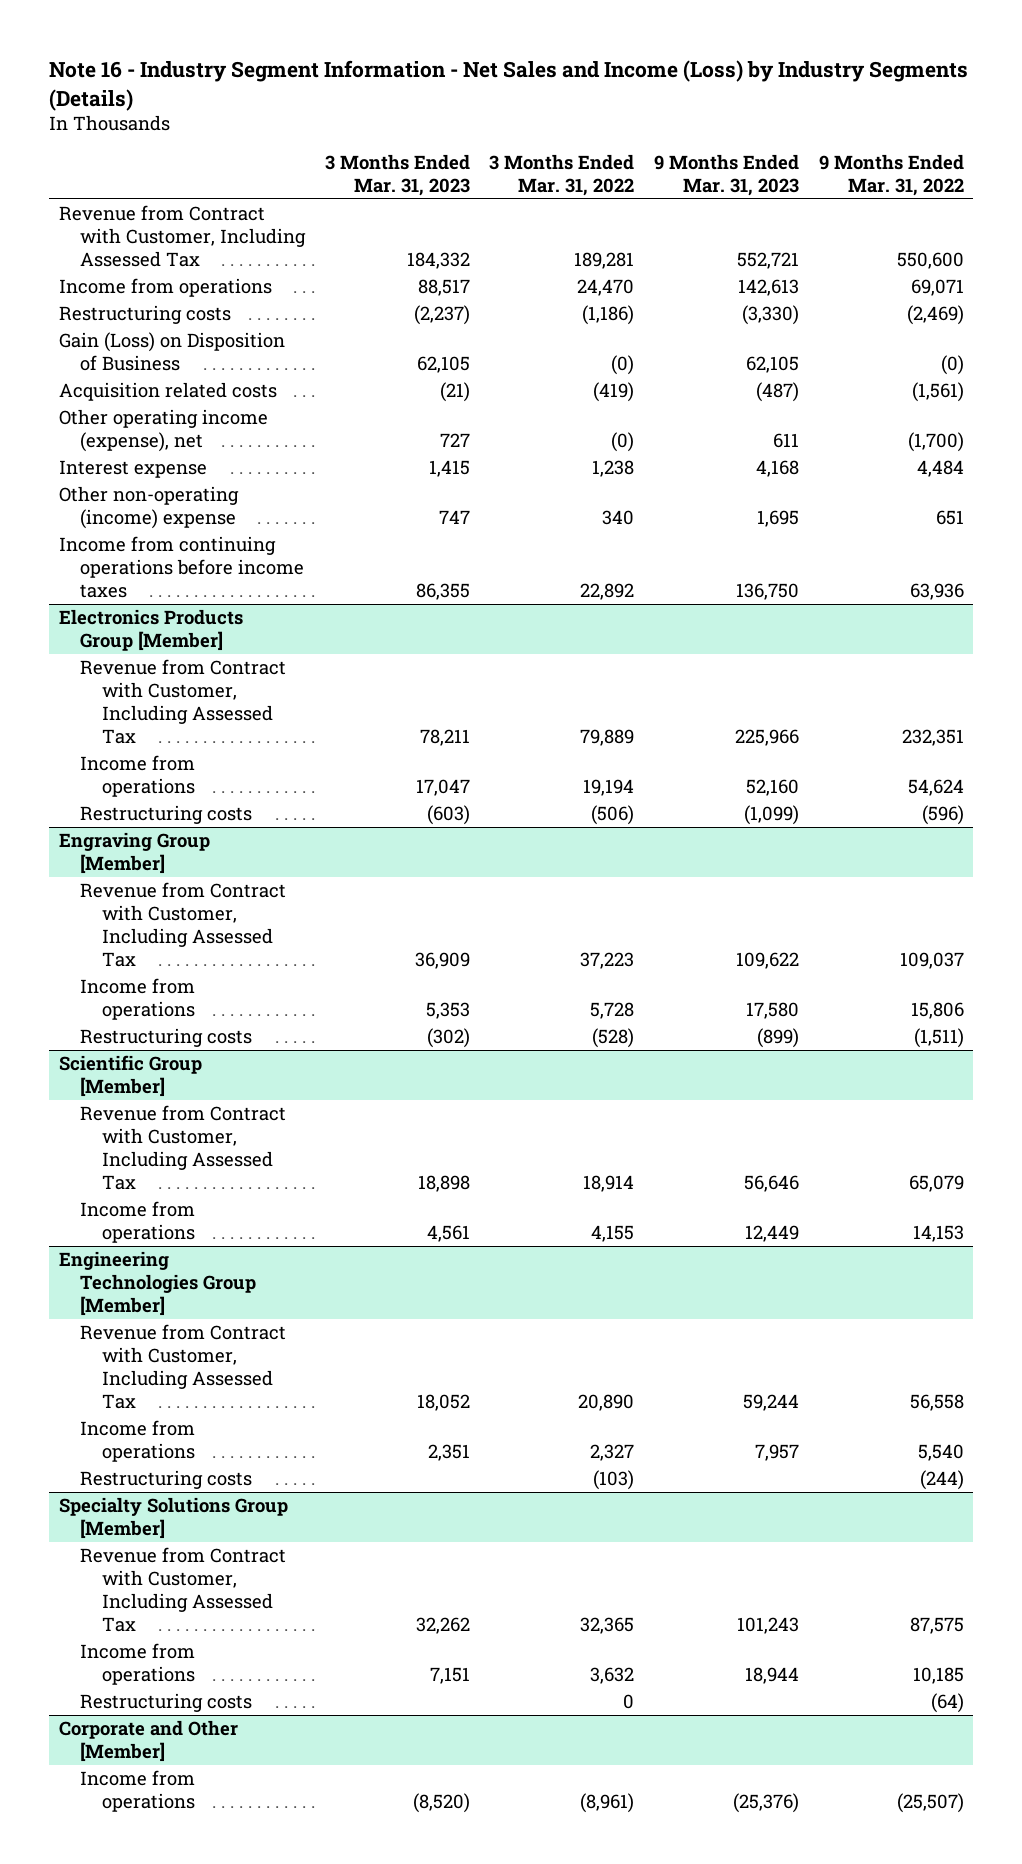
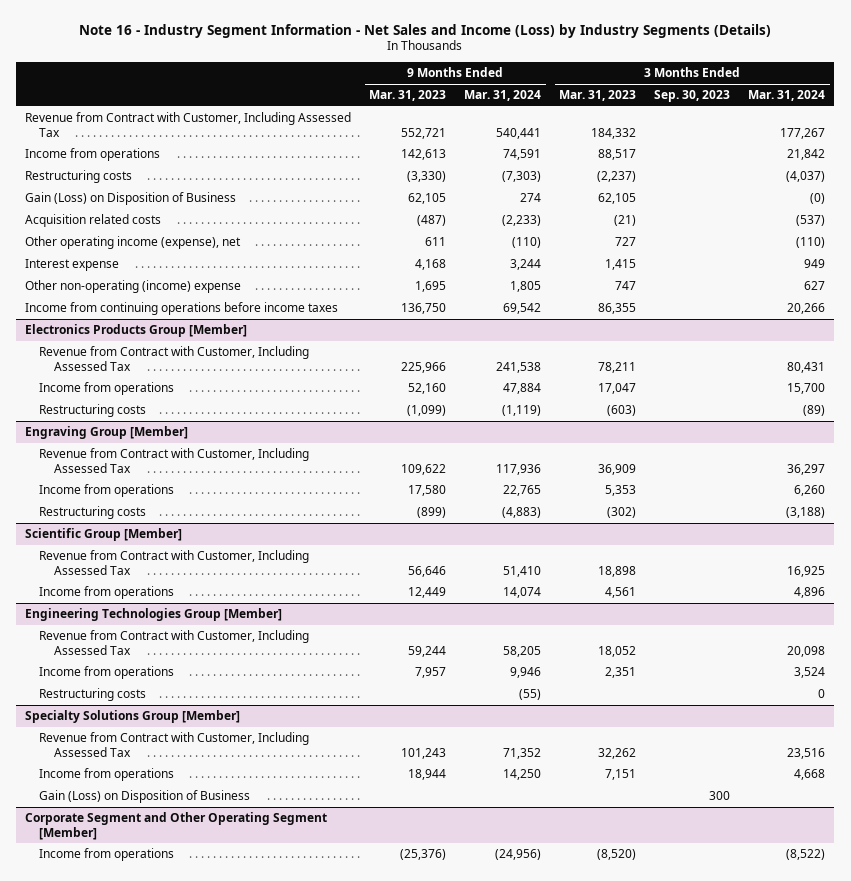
[489,153,635,196] 3 Months Ended Mar. 31, 2022 -> none
[818,153,964,196] 9 Months Ended Mar. 31, 2022 -> none
none -> [464,90,542,102] Mar. 31, 2024
none -> [654,90,731,103] Sep. 30, 2023
none -> [748,90,826,102] Mar. 31, 2024
[80,1693,253,1713] Restructuring costs -> none
none -> [39,790,251,804] Gain (Loss) on Disposition of Business
[58,1720,238,1763] Corporate and Other [Member] -> [25,812,328,840] Corporate Segment and Other Operating Segment [Member]

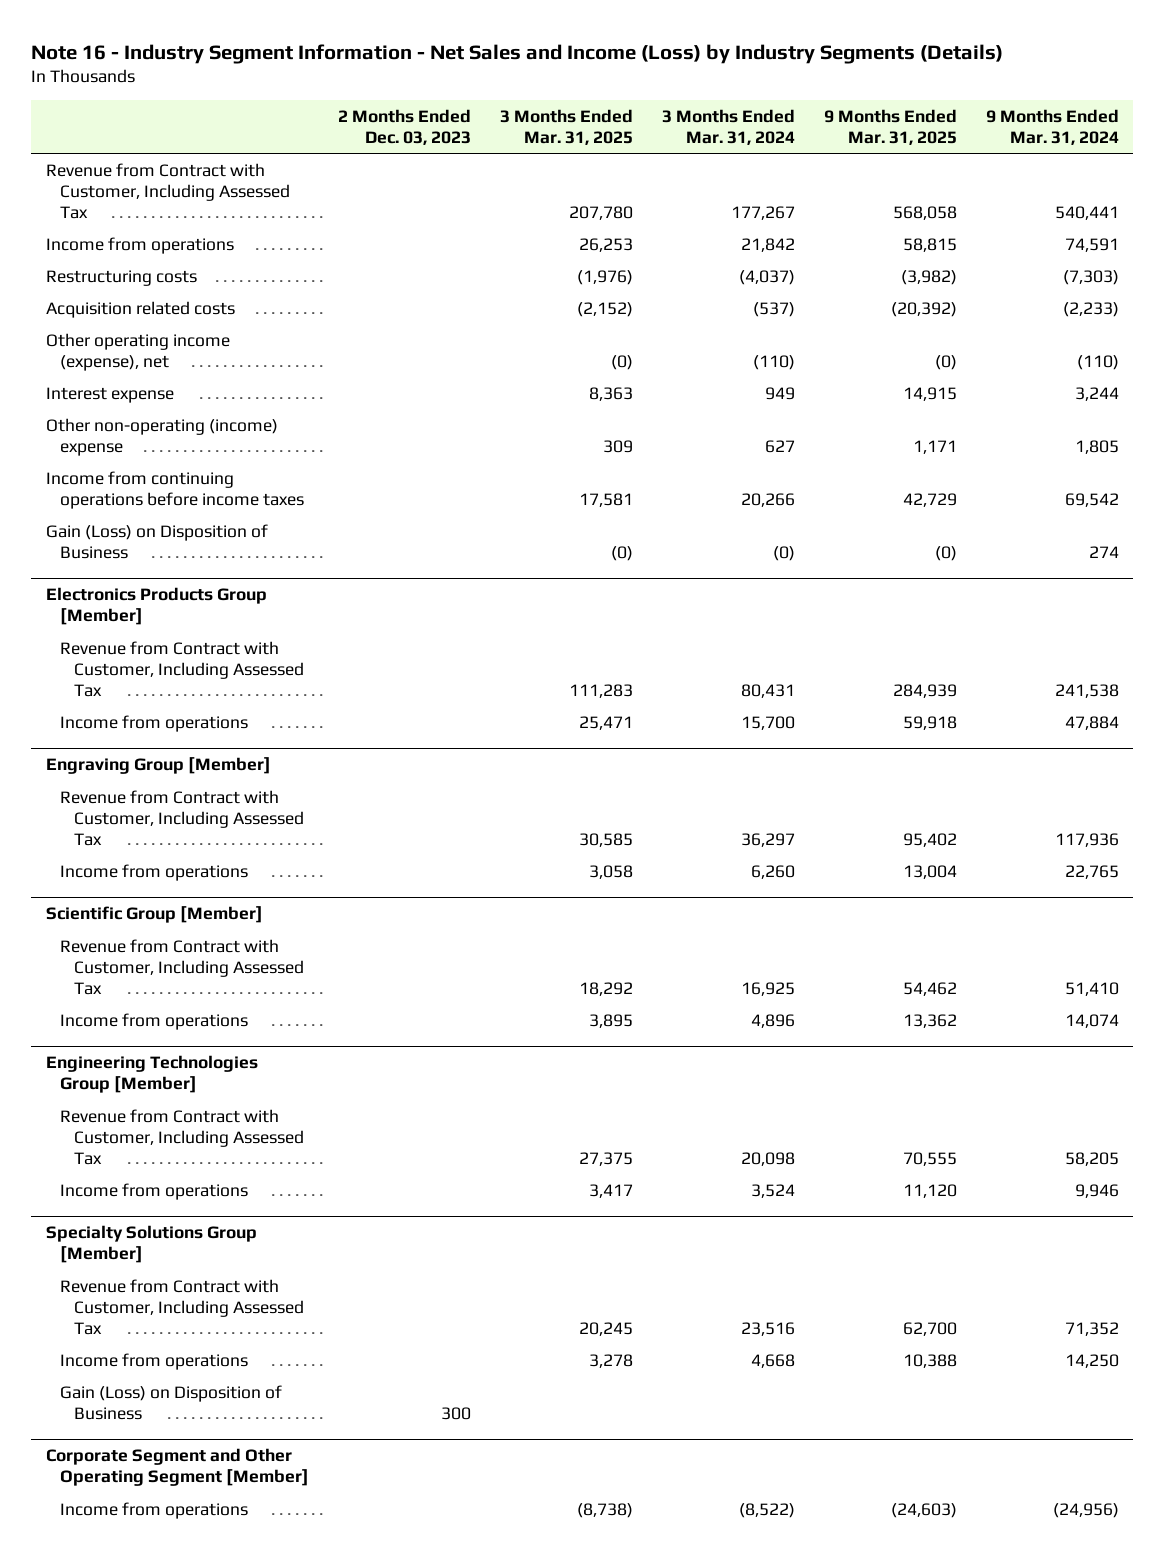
[369,90,447,102] Mar. 31, 2023 -> none
[559,90,637,102] Mar. 31, 2023 -> none
[654,90,731,103] Sep. 30, 2023 -> none
none -> [337,108,471,145] 2 Months Ended Dec. 03, 2023
none -> [499,108,633,145] 3 Months Ended Mar. 31, 2025
none -> [823,108,957,145] 9 Months Ended Mar. 31, 2025
[25,192,237,206] Gain (Loss) on Disposition of Business -> [45,523,268,559] Gain (Loss) on Disposition of Business
[39,404,147,418] Restructuring costs -> none
[39,506,147,520] Restructuring costs -> none
[39,688,147,702] Restructuring costs -> none

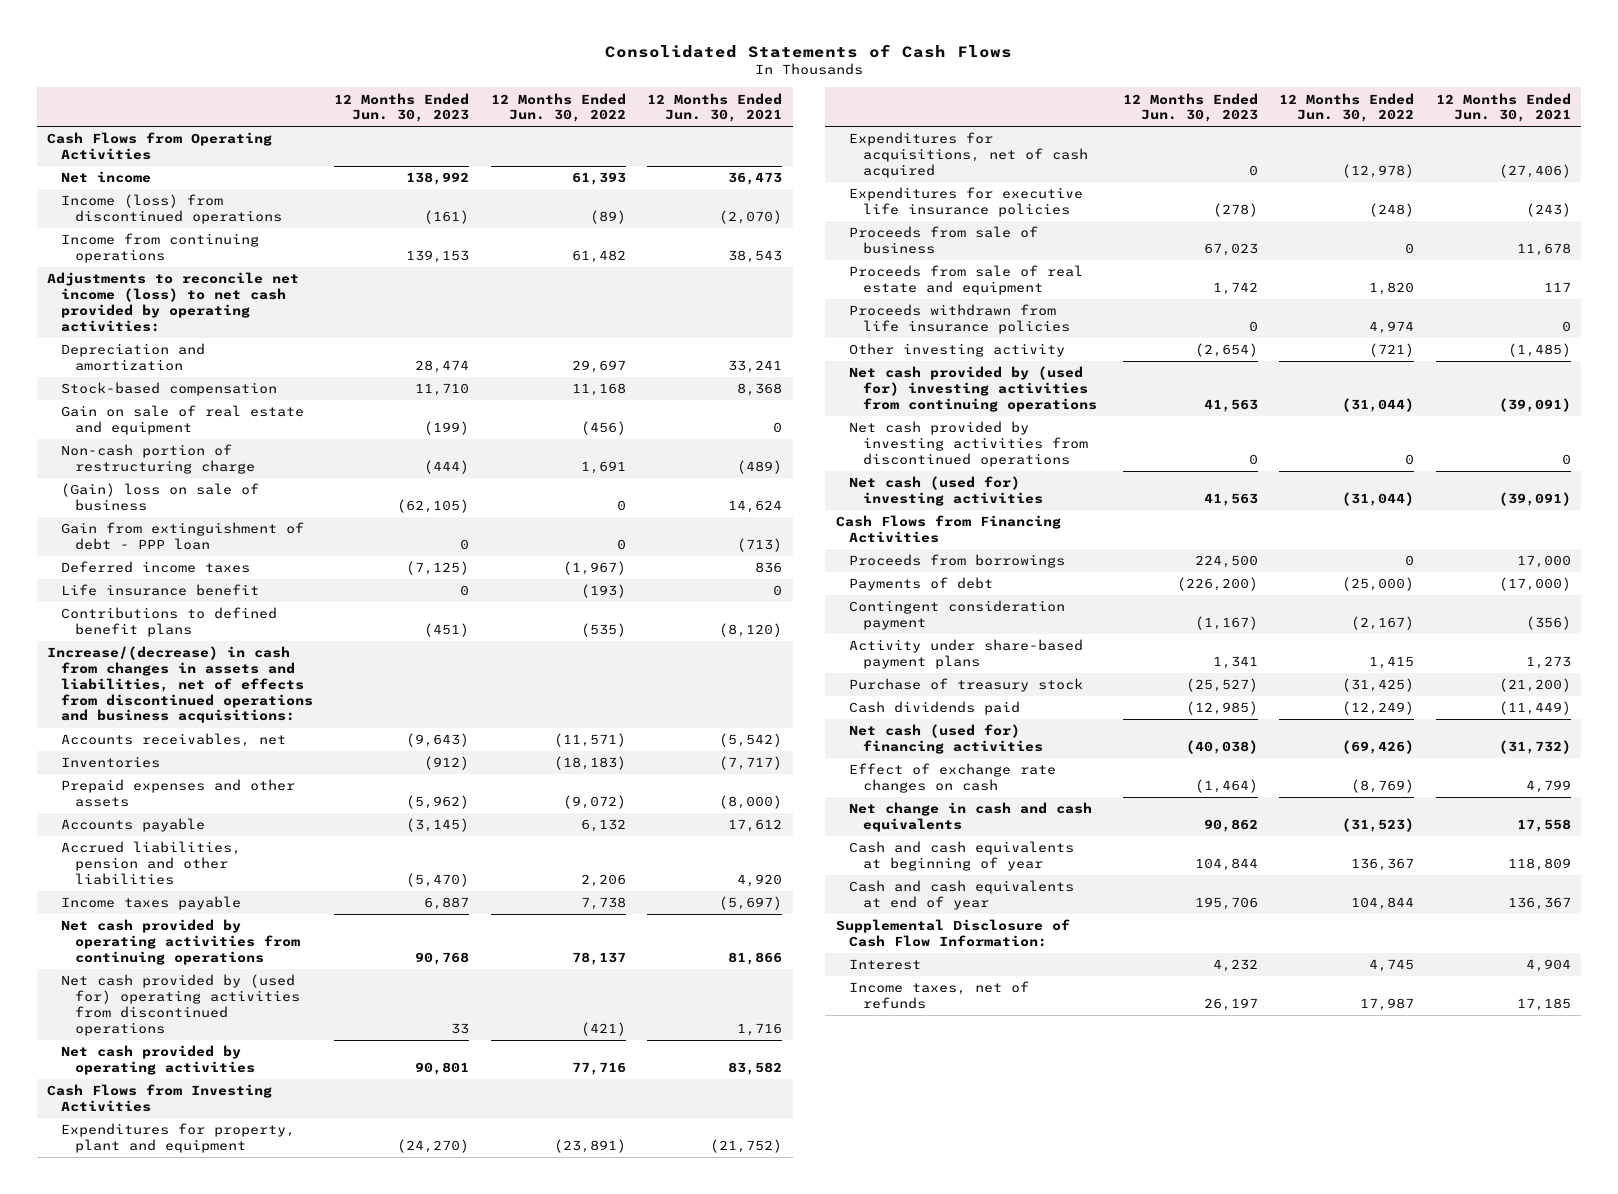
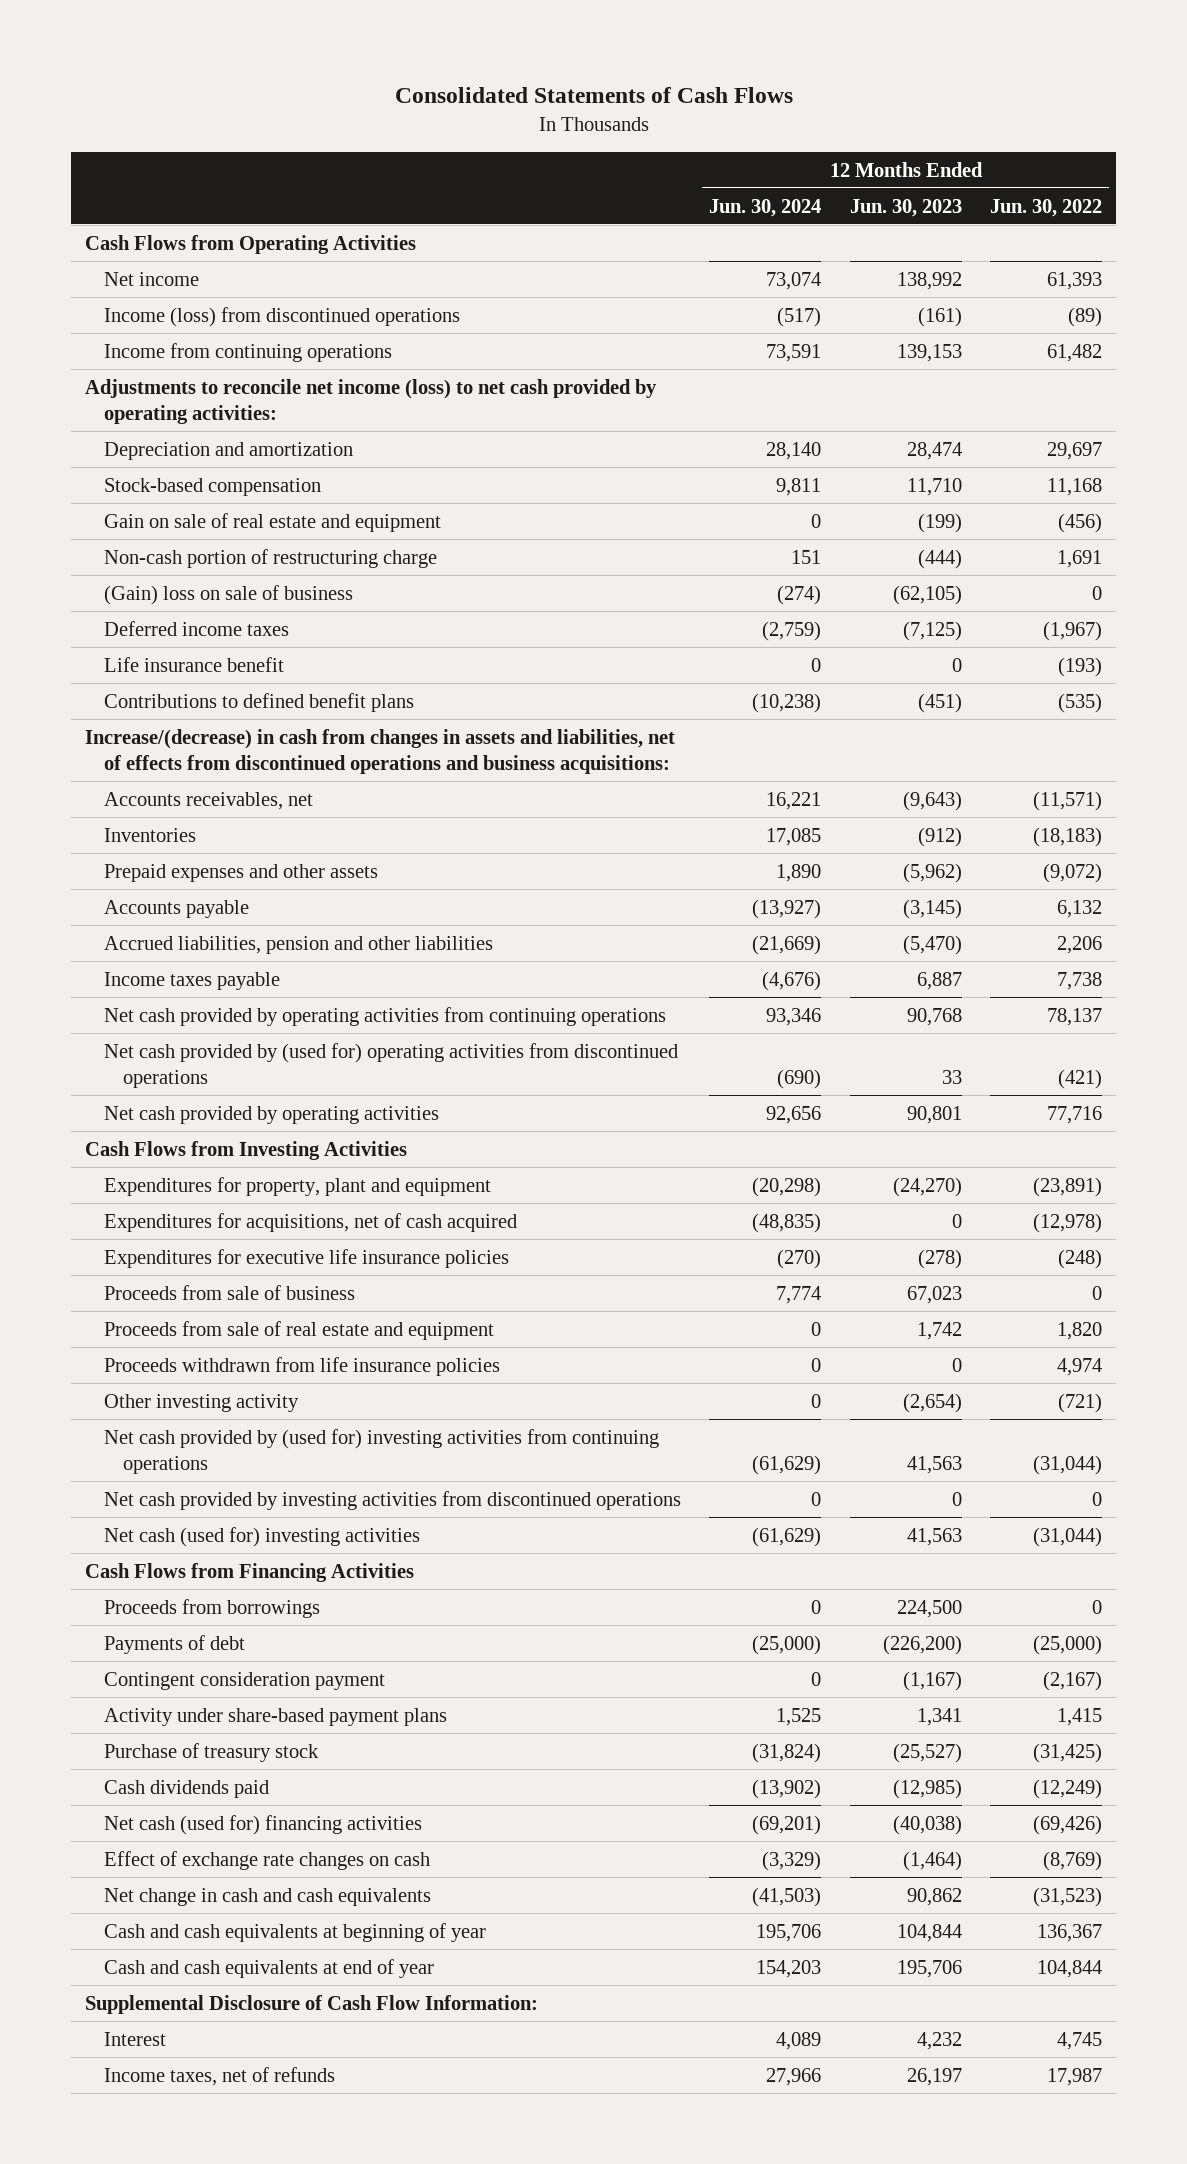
[646,92,782,123] 12 Months Ended Jun. 30, 2021 -> none
none -> [709,198,822,217] Jun. 30, 2024
[60,522,304,551] Gain from extinguishment of debt - PPP loan -> none

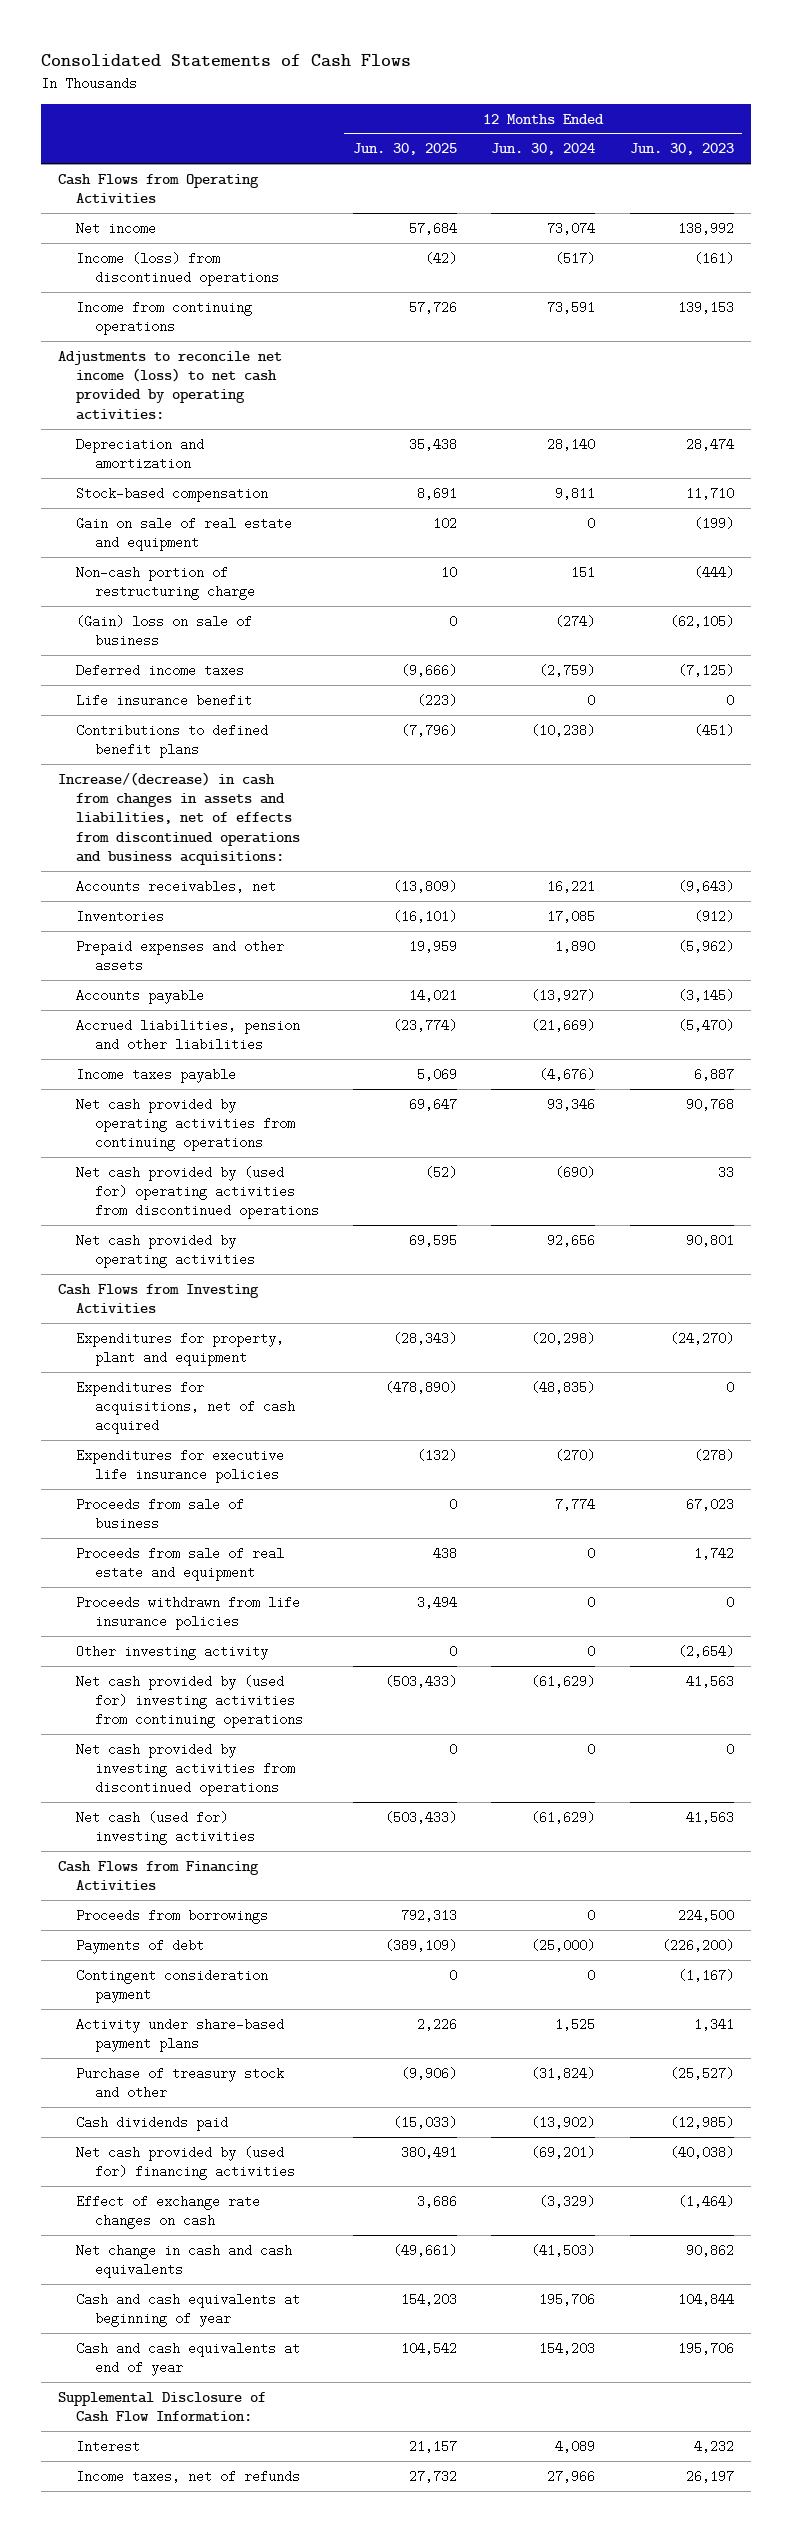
[989,198,1102,217] Jun. 30, 2022 -> none
none -> [352,143,457,156] Jun. 30, 2025
[104,1742,320,1762] Purchase of treasury stock -> [76,2066,285,2100] Purchase of treasury stock and other
[104,1814,423,1835] Net cash (used for) financing activities -> [76,2145,295,2181] Net cash provided by (used for) financing activities

